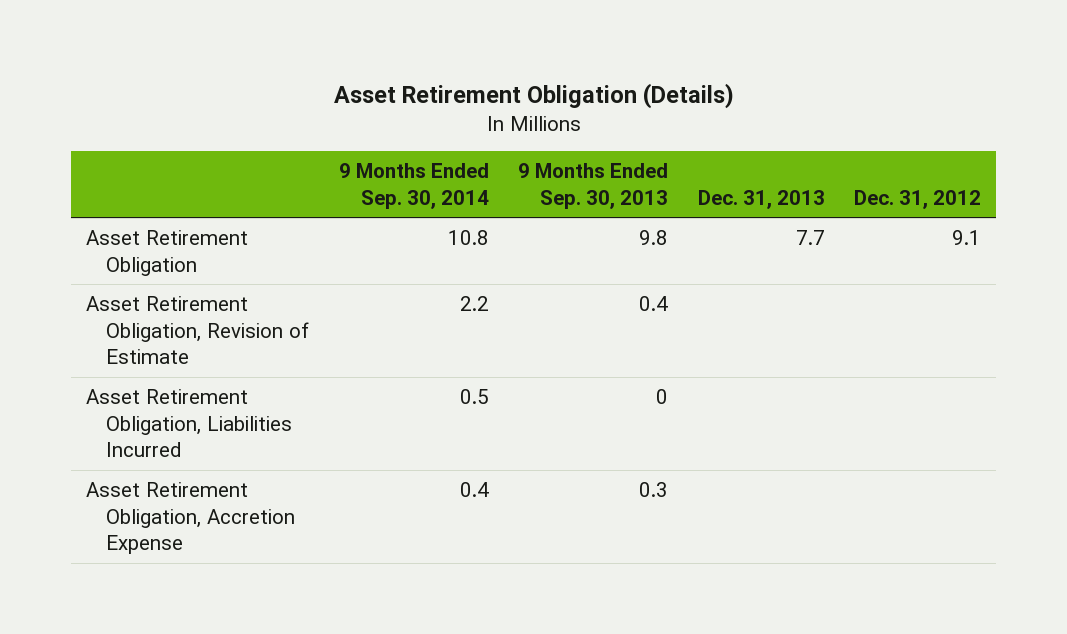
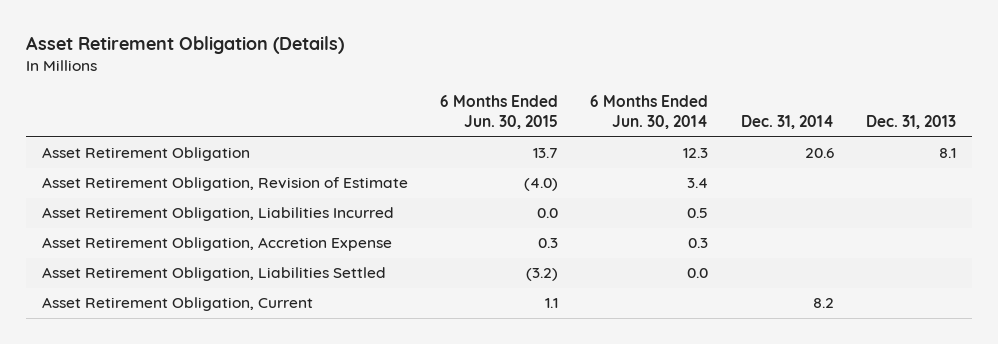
[338,163,489,209] 9 Months Ended Sep. 30, 2014 -> none
[518,163,669,209] 9 Months Ended Sep. 30, 2013 -> none
[854,189,982,209] Dec. 31, 2012 -> none
none -> [440,95,559,130] 6 Months Ended Jun. 30, 2015
none -> [590,95,709,130] 6 Months Ended Jun. 30, 2014
none -> [740,115,834,130] Dec. 31, 2014
[795,229,825,245] 7.7 -> [939,148,957,159] 8.1
none -> [41,267,386,282] Asset Retirement Obligation, Liabilities Settled
none -> [41,297,313,312] Asset Retirement Obligation, Current

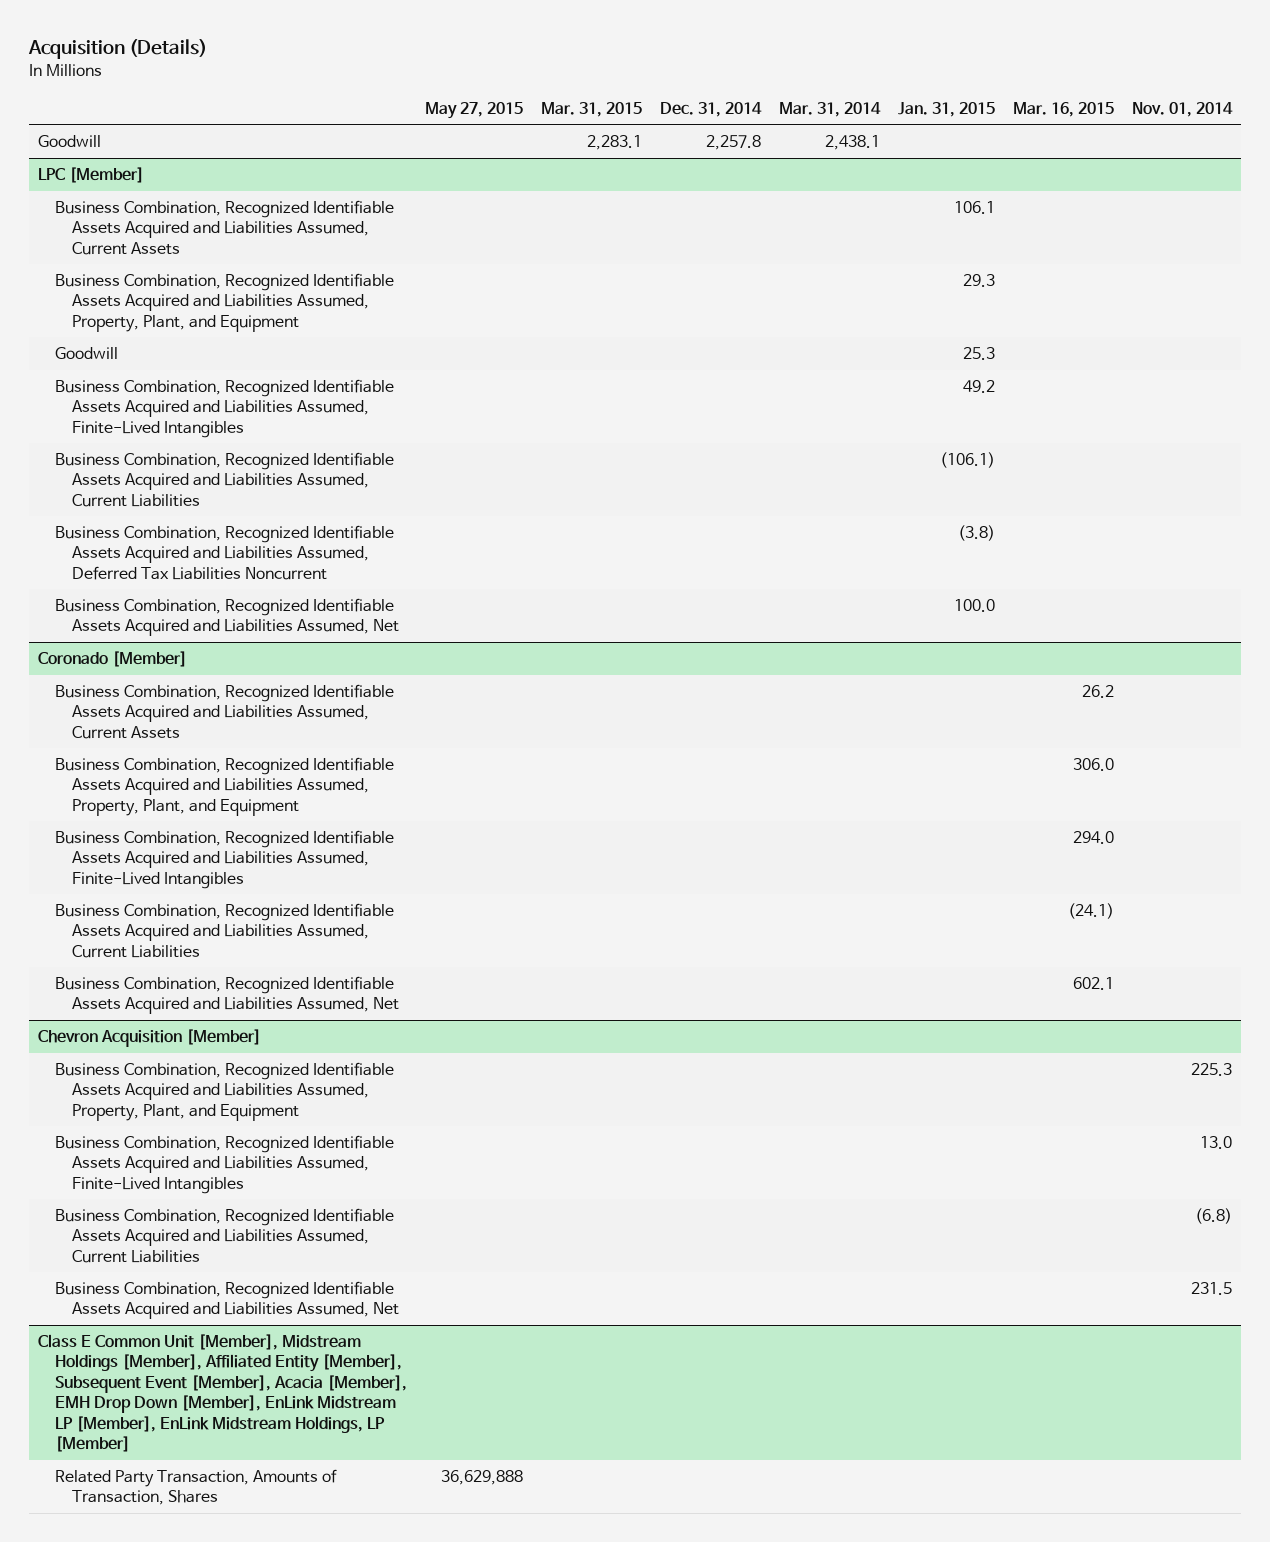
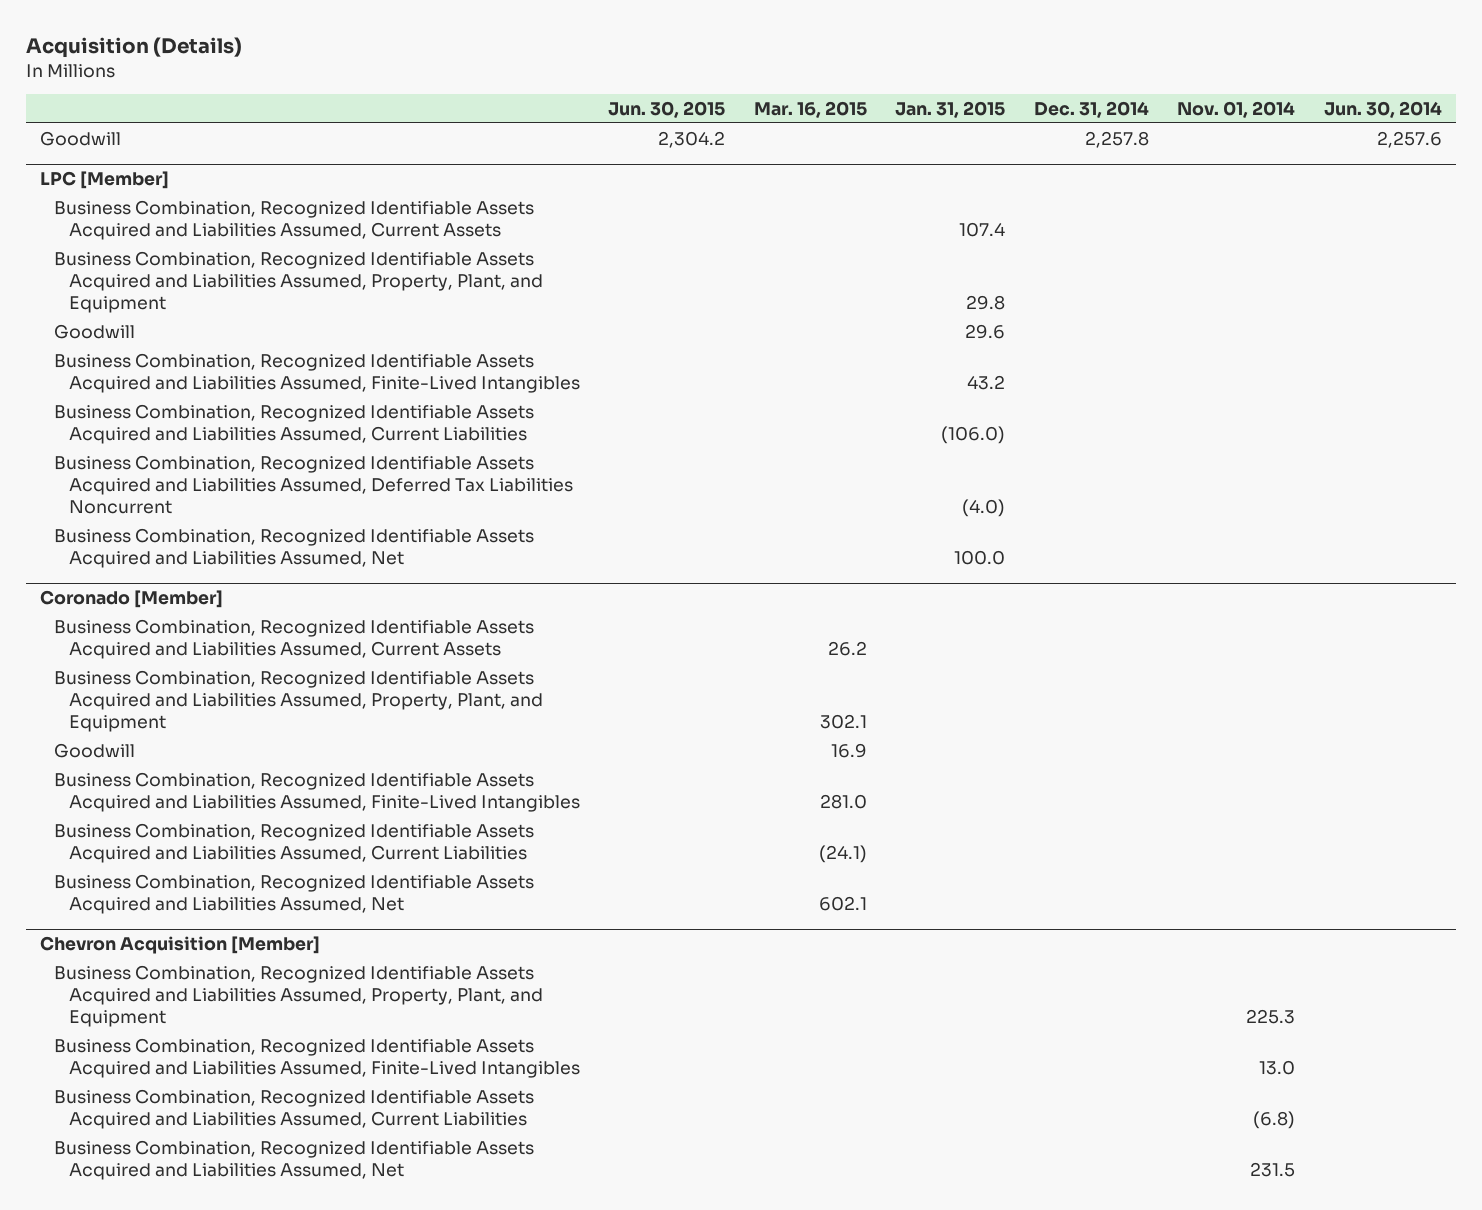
[425,101,524,119] May 27, 2015 -> none
[541,101,643,117] Mar. 31, 2015 -> none
[779,101,882,117] Mar. 31, 2014 -> none
none -> [608,101,726,119] Jun. 30, 2015
none -> [1323,101,1442,119] Jun. 30, 2014
[954,201,996,215] 106.1 -> [959,221,1006,237] 107.4
[963,274,996,288] 29.3 -> [966,294,1006,310] 29.8
[963,347,996,361] 25.3 -> [965,323,1006,339] 29.6
[963,380,996,394] 49.2 -> [967,374,1006,390] 43.2
[940,452,996,469] (106.1) -> [941,425,1006,444] (106.0)
[958,525,996,542] (3.8) -> [962,498,1006,517] (4.0)
[1073,758,1115,772] 306.0 -> [819,713,867,729] 302.1
none -> [54,742,136,758] Goodwill
[1073,831,1115,845] 294.0 -> [819,793,867,809] 281.0
[38,1334,408,1453] Class E Common Unit [Member], Midstream Holdings [Member], Affiliated Entity [Member], Subsequent Event [Member], Acacia [Member], EMH Drop Down [Member], EnLink Midstream LP [Member], EnLink Midstream Holdings, LP [Member] -> none
[55,1469,338,1506] Related Party Transaction, Amounts of Transaction, Shares -> none

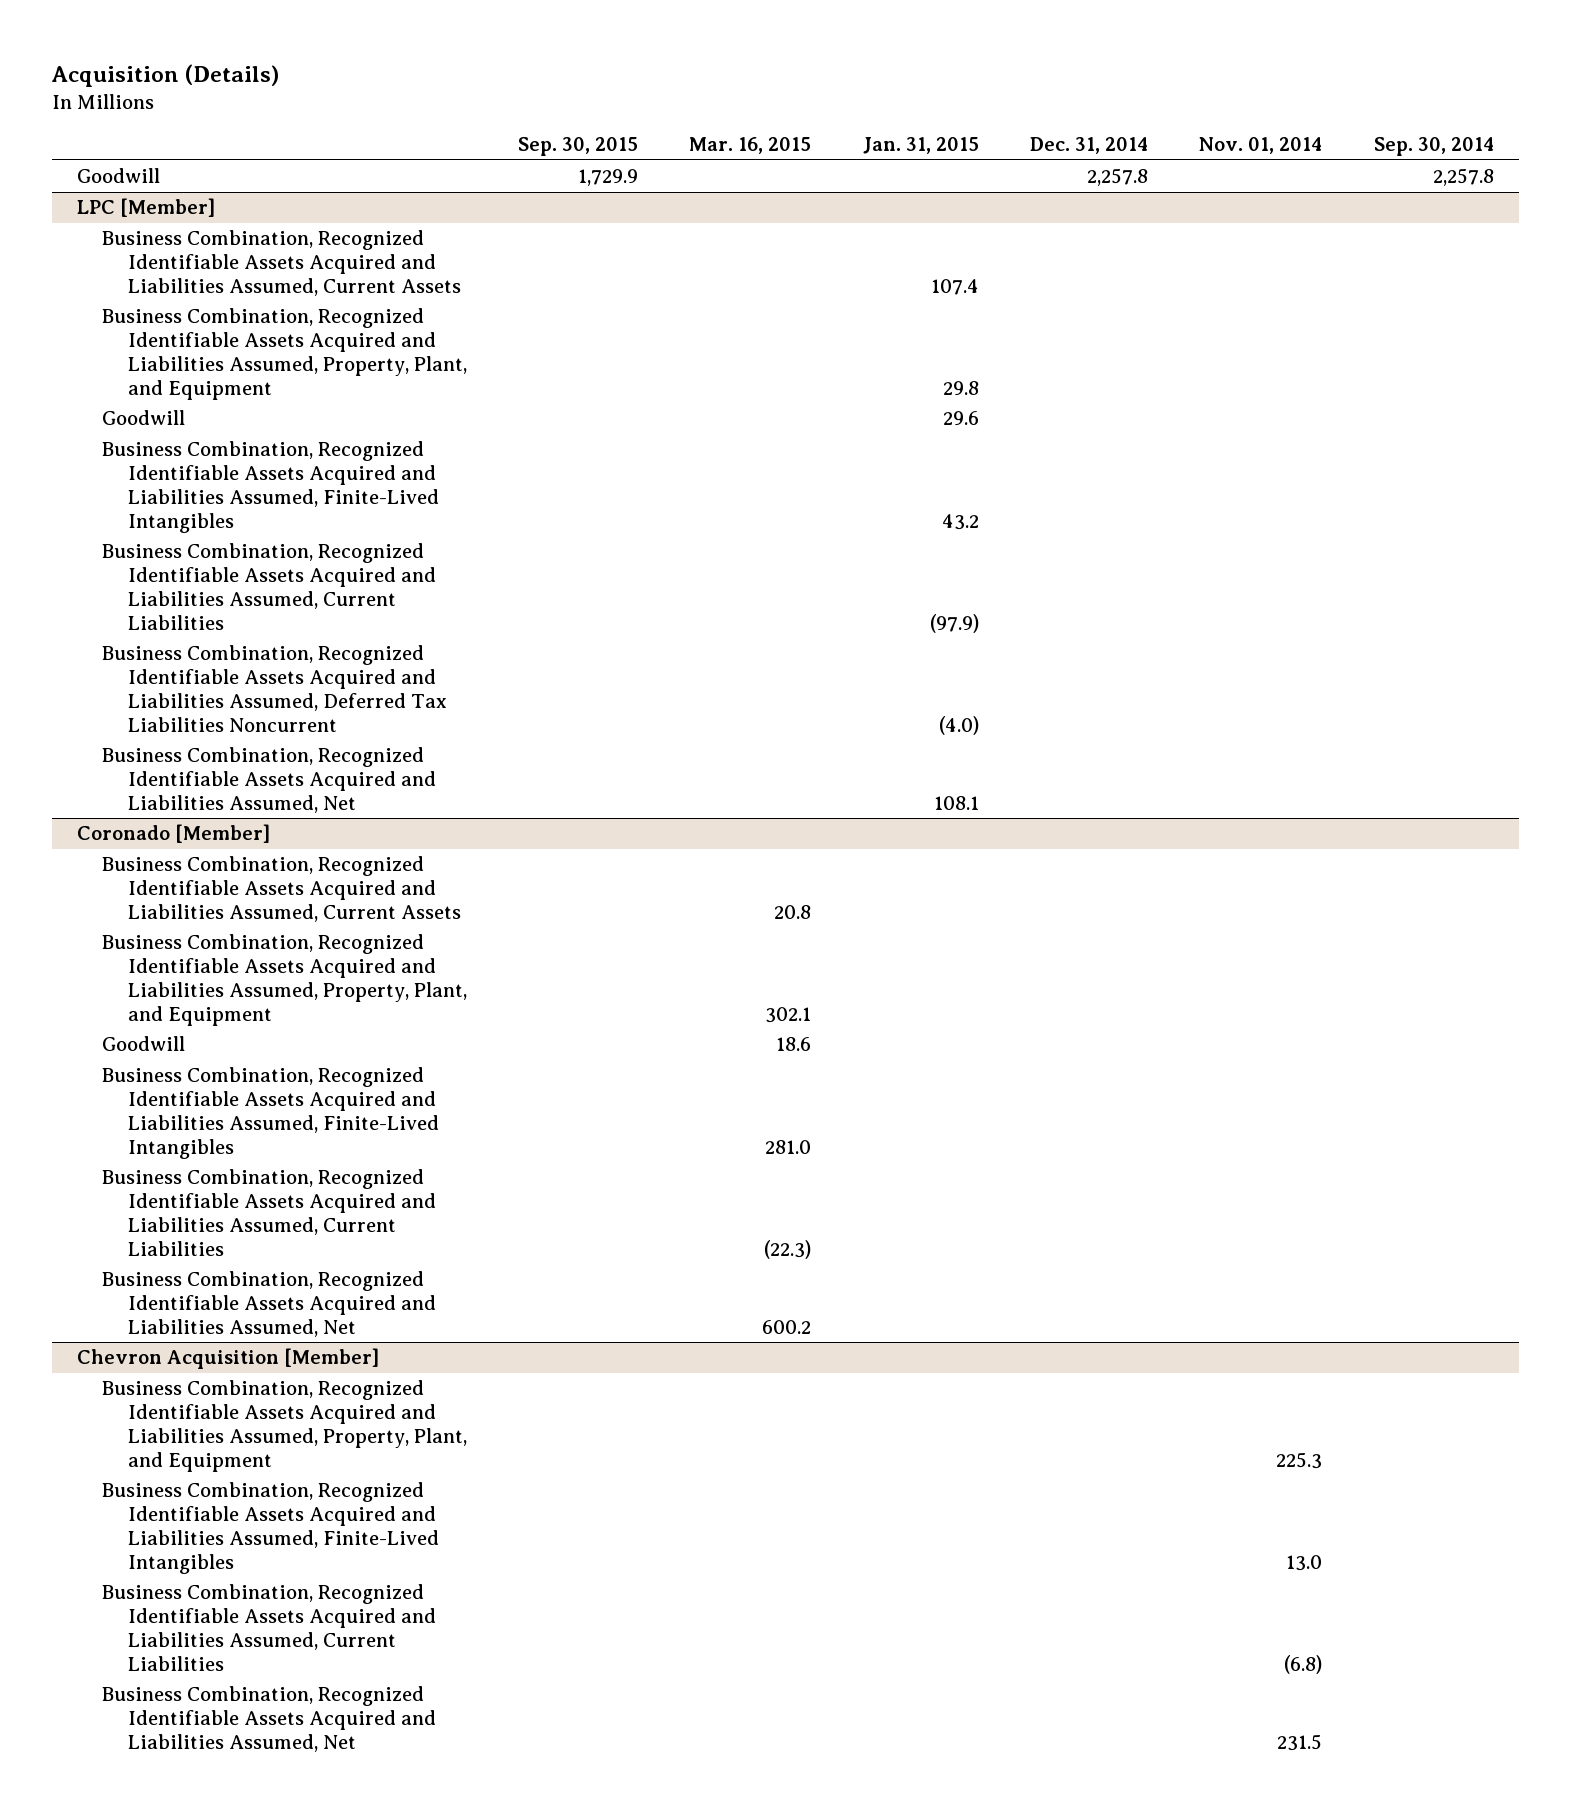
[608,101,726,119] Jun. 30, 2015 -> none
[1323,101,1442,119] Jun. 30, 2014 -> none
none -> [517,137,638,157] Sep. 30, 2015
none -> [1373,137,1494,157] Sep. 30, 2014
[941,425,1006,444] (106.0) -> [929,613,979,633] (97.9)
[954,549,1006,565] 100.0 -> [933,795,979,810] 108.1
[827,640,867,656] 26.2 -> [774,904,812,919] 20.8
[830,742,867,758] 16.9 -> [776,1037,812,1052] 18.6
[818,844,867,863] (24.1) -> [764,1239,812,1259] (22.3)
[818,895,867,911] 602.1 -> [762,1319,812,1334] 600.2

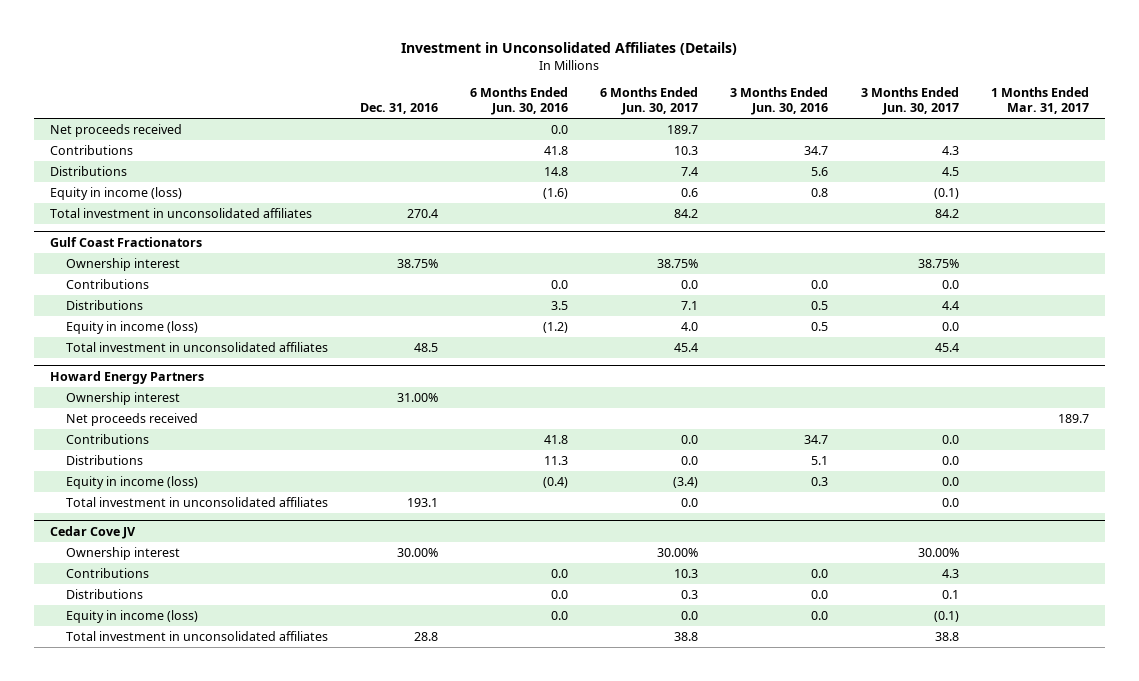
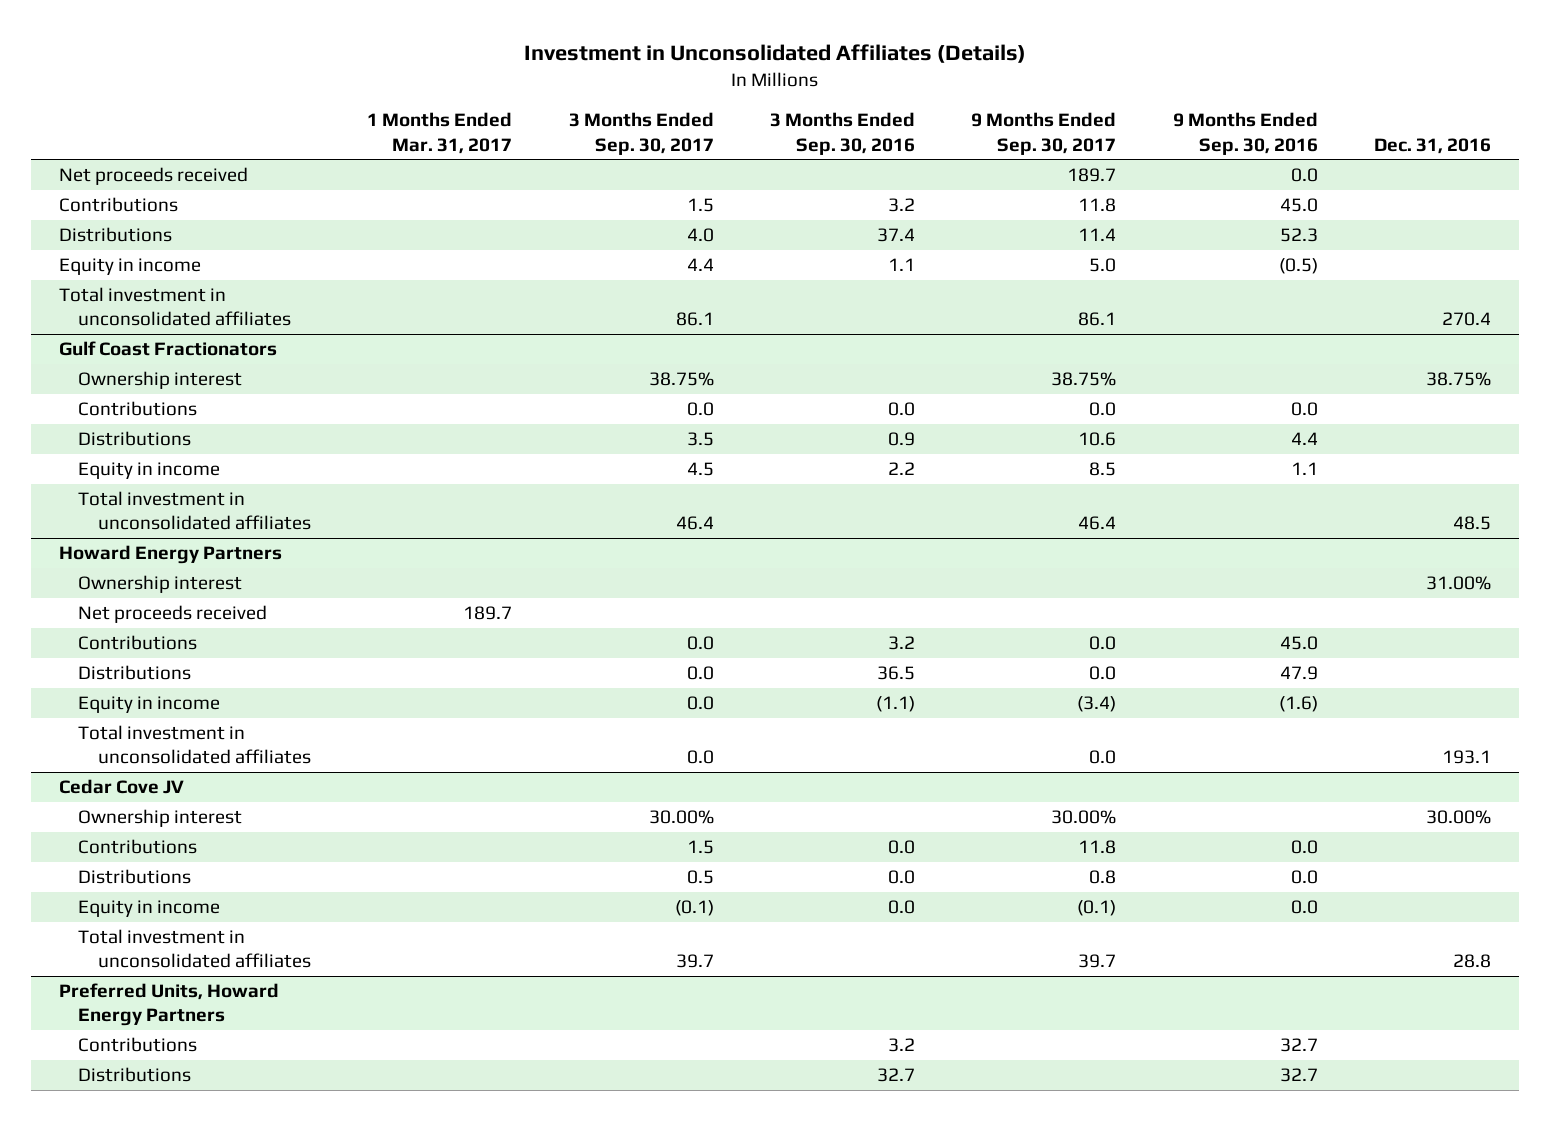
[470,86,569,116] 6 Months Ended Jun. 30, 2016 -> none
[600,86,699,116] 6 Months Ended Jun. 30, 2017 -> none
[730,86,829,116] 3 Months Ended Jun. 30, 2016 -> none
[860,86,959,116] 3 Months Ended Jun. 30, 2017 -> none
none -> [568,112,714,155] 3 Months Ended Sep. 30, 2017
none -> [770,112,916,155] 3 Months Ended Sep. 30, 2016
none -> [971,112,1117,155] 9 Months Ended Sep. 30, 2017
none -> [1172,112,1318,155] 9 Months Ended Sep. 30, 2016
[50,186,183,200] Equity in income (loss) -> [58,258,201,276] Equity in income
[66,320,199,334] Equity in income (loss) -> [78,462,221,480] Equity in income
[66,475,199,489] Equity in income (loss) -> [78,696,221,714] Equity in income
[66,609,199,623] Equity in income (loss) -> [78,900,221,918] Equity in income
none -> [58,983,279,1027] Preferred Units, Howard Energy Partners
none -> [78,1037,198,1053] Contributions
none -> [78,1067,192,1083] Distributions

